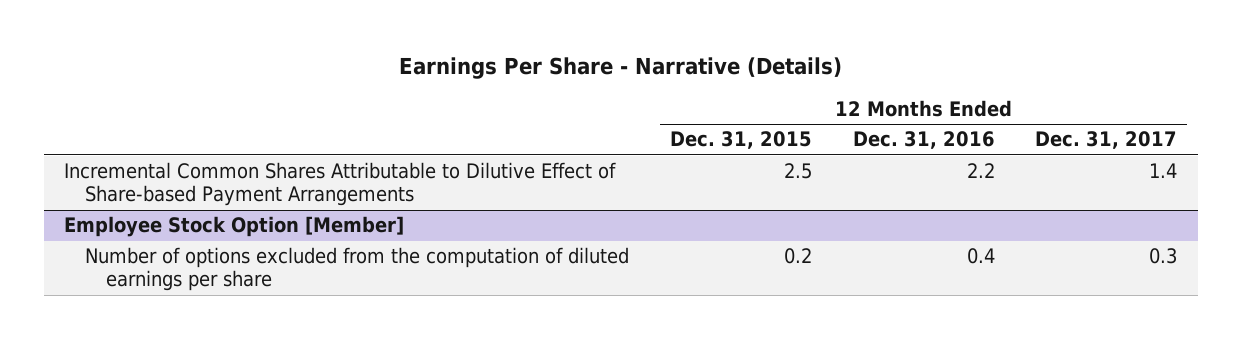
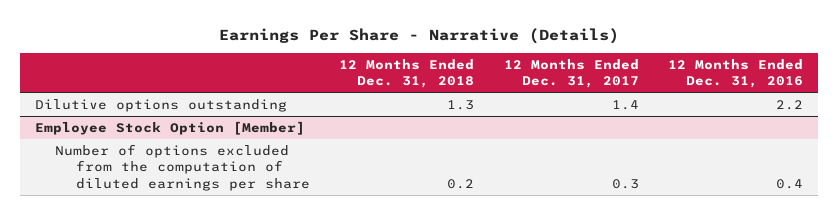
[670,131,813,150] Dec. 31, 2015 -> none
none -> [339,58,475,89] 12 Months Ended Dec. 31, 2018
[64,162,617,207] Incremental Common Shares Attributable to Dilutive Effect of Share-based Payment Arrangements -> [35,99,288,113] Dilutive options outstanding

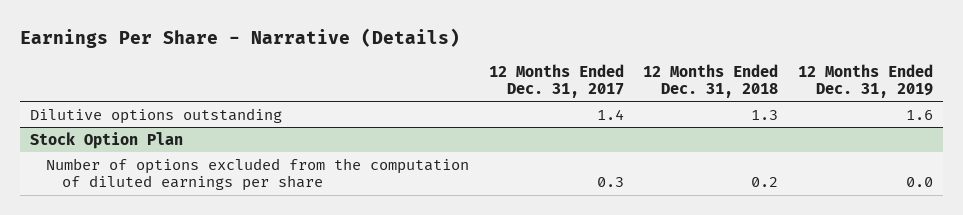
[668,58,804,89] 12 Months Ended Dec. 31, 2016 -> none
none -> [797,63,933,99] 12 Months Ended Dec. 31, 2019
[35,121,306,136] Employee Stock Option [Member] -> [30,131,184,149] Stock Option Plan

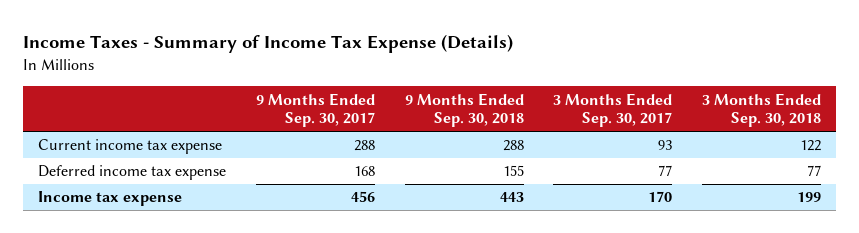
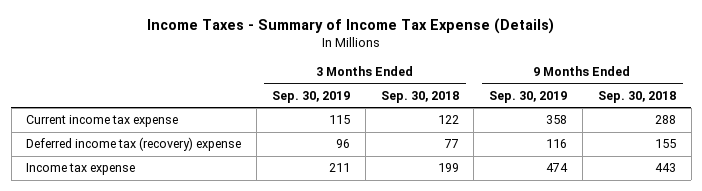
[255,92,375,128] 9 Months Ended Sep. 30, 2017 -> none
[553,92,673,128] 3 Months Ended Sep. 30, 2017 -> none
none -> [271,90,350,103] Sep. 30, 2019
none -> [489,90,568,103] Sep. 30, 2019
[38,165,227,181] Deferred income tax expense -> [26,137,242,152] Deferred income tax (recovery) expense

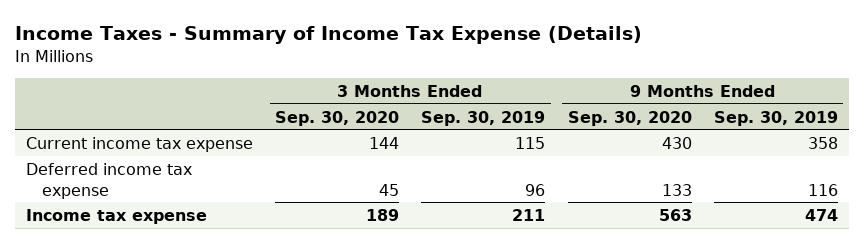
[380,90,459,103] Sep. 30, 2018 -> none
[597,90,676,103] Sep. 30, 2018 -> none
none -> [275,110,400,126] Sep. 30, 2020
none -> [567,110,692,126] Sep. 30, 2020
[26,137,242,152] Deferred income tax (recovery) expense -> [26,162,193,199] Deferred income tax expense

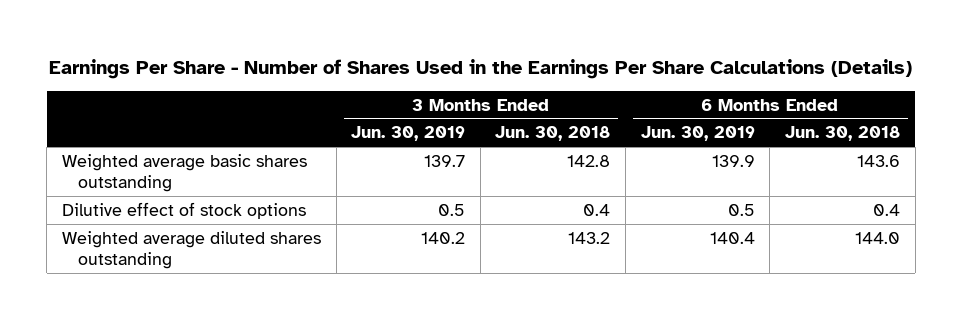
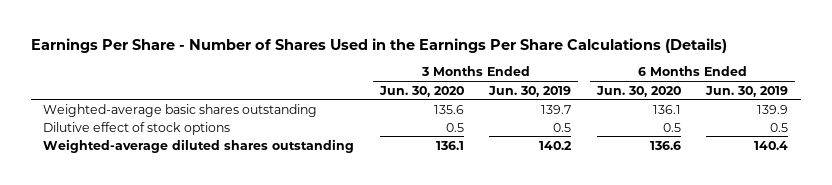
[495,126,611,142] Jun. 30, 2018 -> none
[785,126,901,142] Jun. 30, 2018 -> none
none -> [378,85,464,97] Jun. 30, 2020
none -> [595,85,681,97] Jun. 30, 2020
[61,153,307,192] Weighted average basic shares outstanding -> [43,103,318,117] Weighted-average basic shares outstanding
[61,230,321,269] Weighted average diluted shares outstanding -> [43,138,355,153] Weighted-average diluted shares outstanding

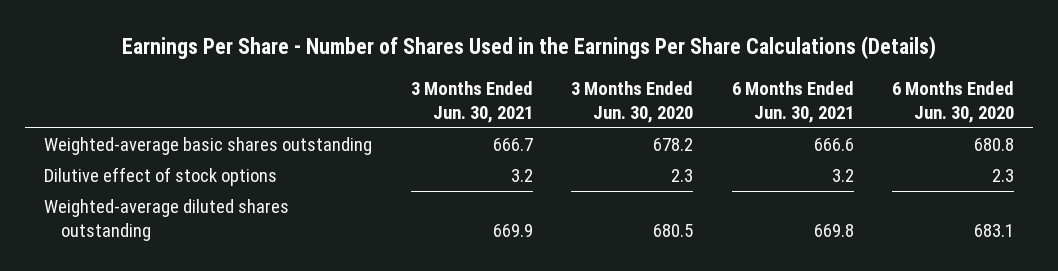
[488,85,572,97] Jun. 30, 2019 -> none
[705,85,789,97] Jun. 30, 2019 -> none
none -> [410,80,533,124] 3 Months Ended Jun. 30, 2021
none -> [731,80,854,124] 6 Months Ended Jun. 30, 2021
[433,104,464,114] 135.6 -> [653,138,694,152] 678.2
[652,104,681,114] 136.1 -> [974,138,1015,152] 680.8
[445,122,464,132] 0.5 -> [671,169,694,183] 2.3
[662,122,681,132] 0.5 -> [992,169,1015,183] 2.3
[435,140,464,150] 136.1 -> [653,224,694,238] 680.5
[649,140,681,150] 136.6 -> [974,224,1015,238] 683.1

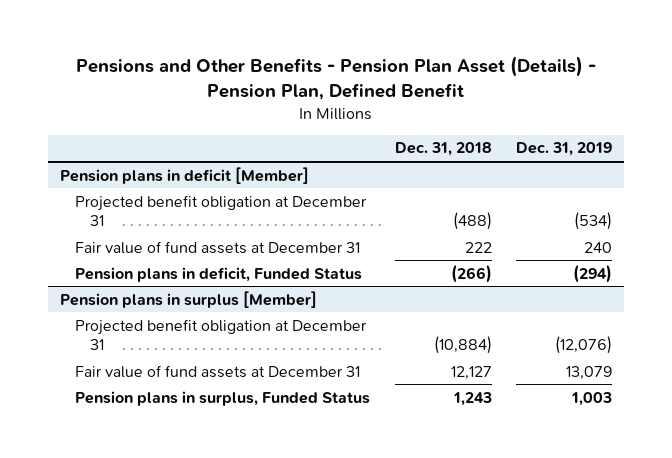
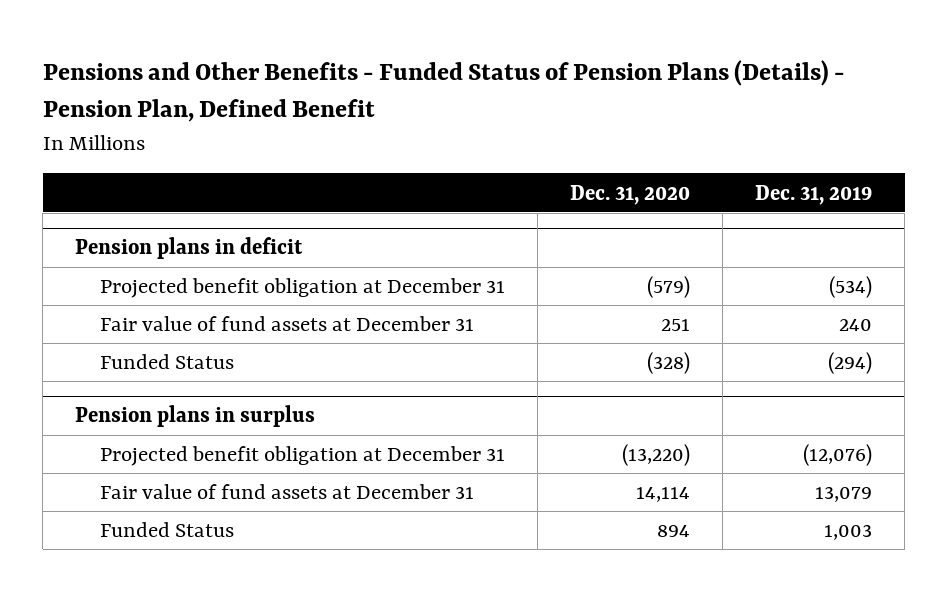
[75,56,596,101] Pensions and Other Benefits - Pension Plan Asset (Details) - Pension Plan, Defined Benefit -> [42,59,845,123] Pensions and Other Benefits - Funded Status of Pension Plans (Details) - Pension Plan, Defined Benefit
[394,142,492,157] Dec. 31, 2018 -> none
none -> [569,184,690,205] Dec. 31, 2020
[59,166,309,184] Pension plans in deficit [Member] -> [75,237,304,260] Pension plans in deficit
[75,266,363,282] Pension plans in deficit, Funded Status -> [99,354,234,370] Funded Status
[59,290,317,308] Pension plans in surplus [Member] -> [75,405,316,428] Pension plans in surplus
[75,390,371,406] Pension plans in surplus, Funded Status -> [99,522,234,538] Funded Status

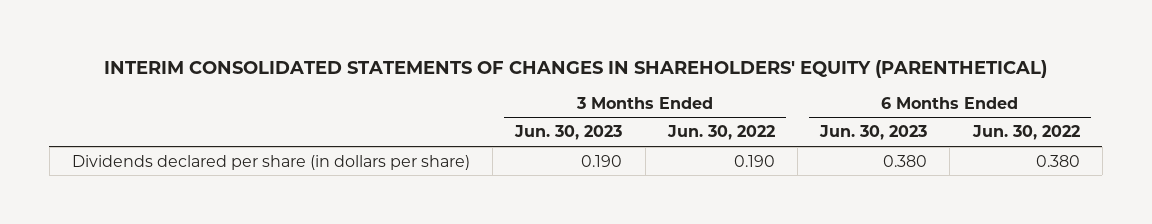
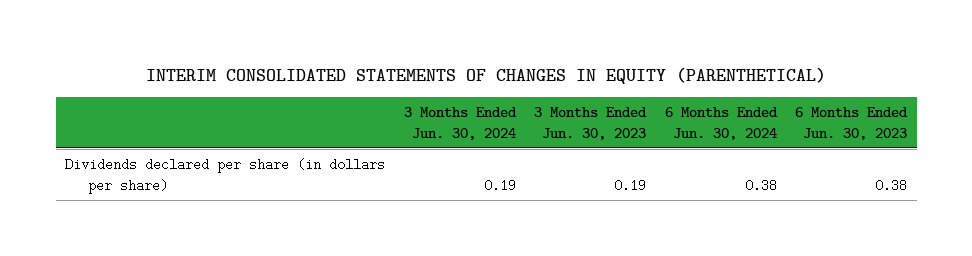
[103,59,1047,78] INTERIM CONSOLIDATED STATEMENTS OF CHANGES IN SHAREHOLDERS' EQUITY (PARENTHETICAL) -> [146,66,827,84] INTERIM CONSOLIDATED STATEMENTS OF CHANGES IN EQUITY (PARENTHETICAL)
[666,125,775,141] Jun. 30, 2022 -> none
[971,125,1080,141] Jun. 30, 2022 -> none
none -> [403,106,517,140] 3 Months Ended Jun. 30, 2024
none -> [664,106,778,140] 6 Months Ended Jun. 30, 2024
[581,154,623,167] 0.190 -> [614,178,647,192] 0.19
[883,154,928,167] 0.380 -> [875,178,908,192] 0.38

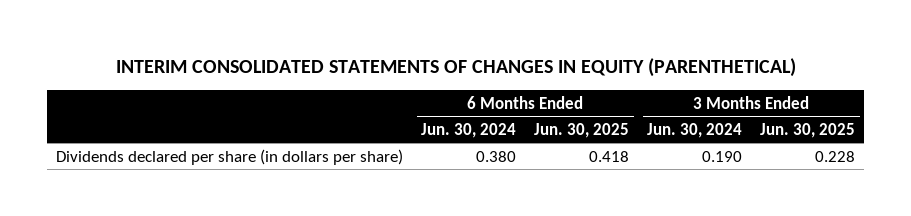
[534,106,648,140] 3 Months Ended Jun. 30, 2023 -> none
[795,106,909,140] 6 Months Ended Jun. 30, 2023 -> none
none -> [534,122,630,138] Jun. 30, 2025
none -> [760,122,856,138] Jun. 30, 2025
[483,178,516,192] 0.19 -> [702,150,743,162] 0.190
[744,178,777,192] 0.38 -> [476,150,517,162] 0.380

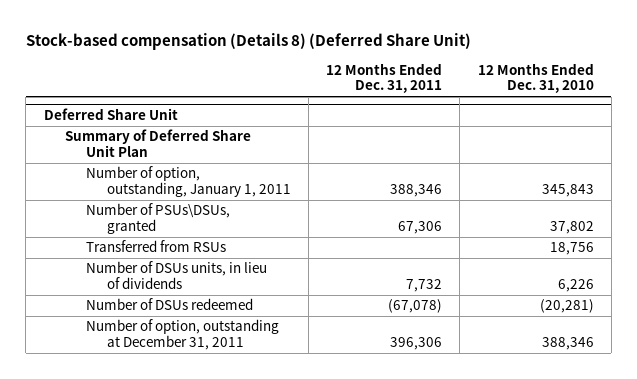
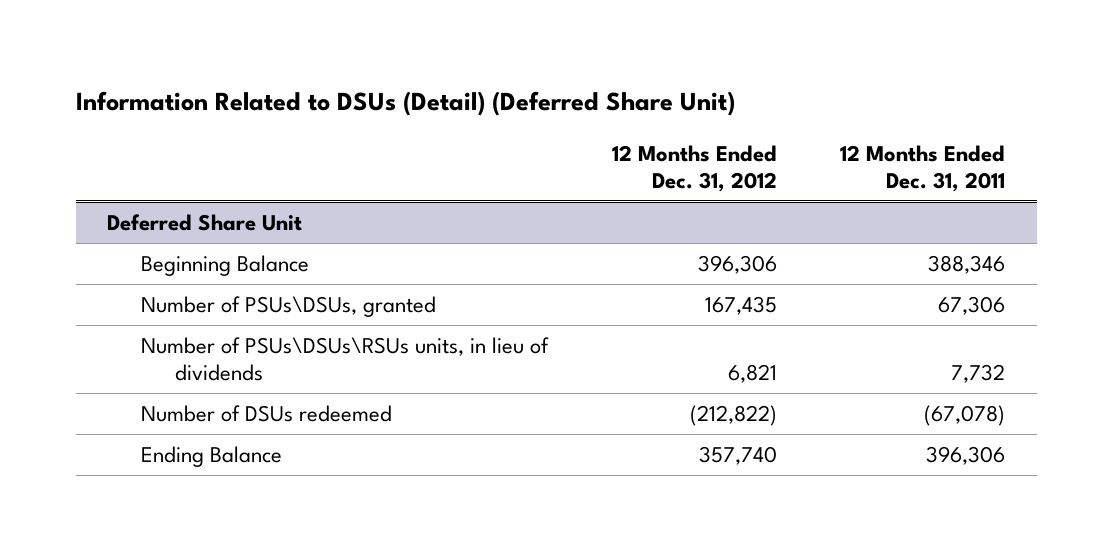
[25,33,471,51] Stock-based compensation (Details 8) (Deferred Share Unit) -> [75,91,735,117] Information Related to DSUs (Detail) (Deferred Share Unit)
[477,63,594,94] 12 Months Ended Dec. 31, 2010 -> none
none -> [611,144,777,192] 12 Months Ended Dec. 31, 2012
[64,129,251,157] Summary of Deferred Share Unit Plan -> none
[85,166,291,197] Number of option, outstanding, January 1, 2011 -> [141,254,310,276] Beginning Balance
[85,240,226,253] Transferred from RSUs -> none
[85,261,267,289] Number of DSUs units, in lieu of dividends -> [141,336,550,381] Number of PSUs\DSUs\RSUs units, in lieu of dividends
[85,319,279,350] Number of option, outstanding at December 31, 2011 -> [141,445,283,467] Ending Balance

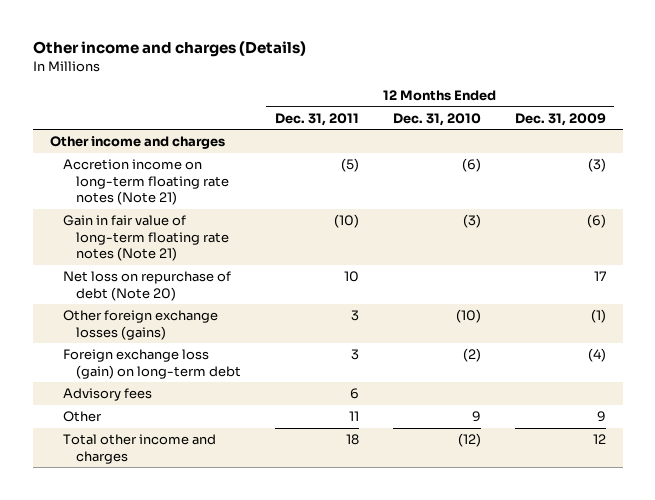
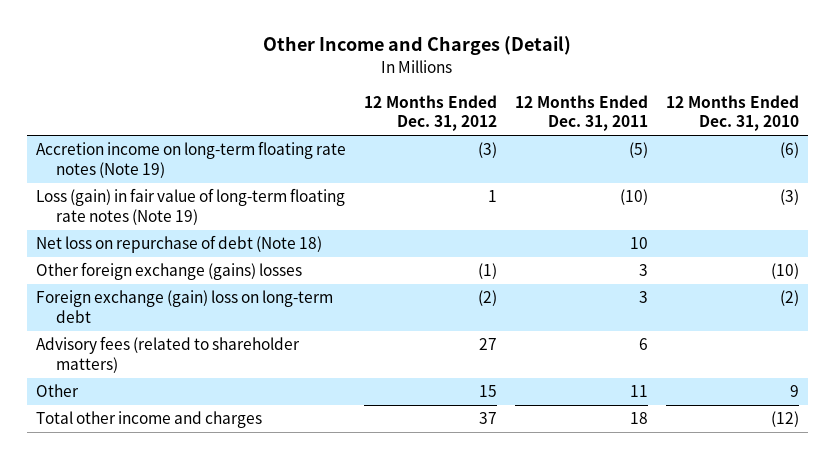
[32,41,306,58] Other income and charges (Details) -> [263,36,572,56] Other Income and Charges (Detail)
[514,112,606,126] Dec. 31, 2009 -> none
none -> [363,94,497,132] 12 Months Ended Dec. 31, 2012
[49,136,225,150] Other income and charges -> none
[62,159,229,206] Accretion income on long-term floating rate notes (Note 21) -> [35,141,346,178] Accretion income on long-term floating rate notes (Note 19)
[62,215,229,262] Gain in fair value of long-term floating rate notes (Note 21) -> [35,188,345,225] Loss (gain) in fair value of long-term floating rate notes (Note 19)
[62,271,231,301] Net loss on repurchase of debt (Note 20) -> [35,235,322,254] Net loss on repurchase of debt (Note 18)
[62,310,218,340] Other foreign exchange losses (gains) -> [35,262,302,281] Other foreign exchange (gains) losses
[62,349,241,379] Foreign exchange loss (gain) on long-term debt -> [35,290,333,323] Foreign exchange (gain) loss on long-term debt
[62,388,152,402] Advisory fees -> [35,336,300,373] Advisory fees (related to shareholder matters)

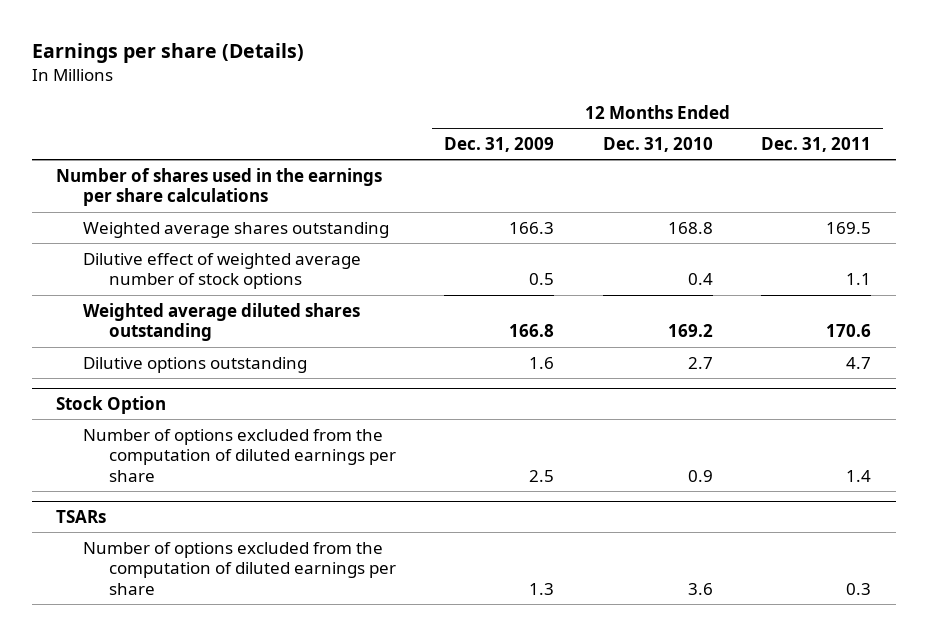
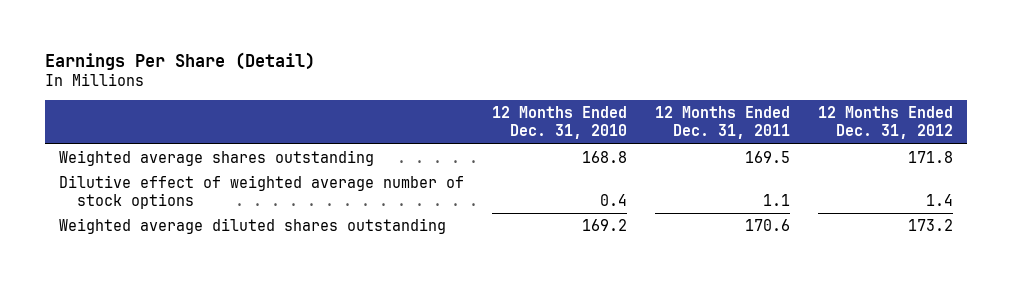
[31,43,304,64] Earnings per share (Details) -> [44,51,315,70] Earnings Per Share (Detail)
[444,136,555,152] Dec. 31, 2009 -> none
none -> [817,106,953,140] 12 Months Ended Dec. 31, 2012
[56,167,383,207] Number of shares used in the earnings per share calculations -> none
[82,356,307,373] Dilutive options outstanding -> none
[56,395,167,414] Stock Option -> none
[82,428,396,482] Number of options excluded from the computation of diluted earnings per share -> none
[56,509,107,523] TSARs -> none
[82,541,396,595] Number of options excluded from the computation of diluted earnings per share -> none

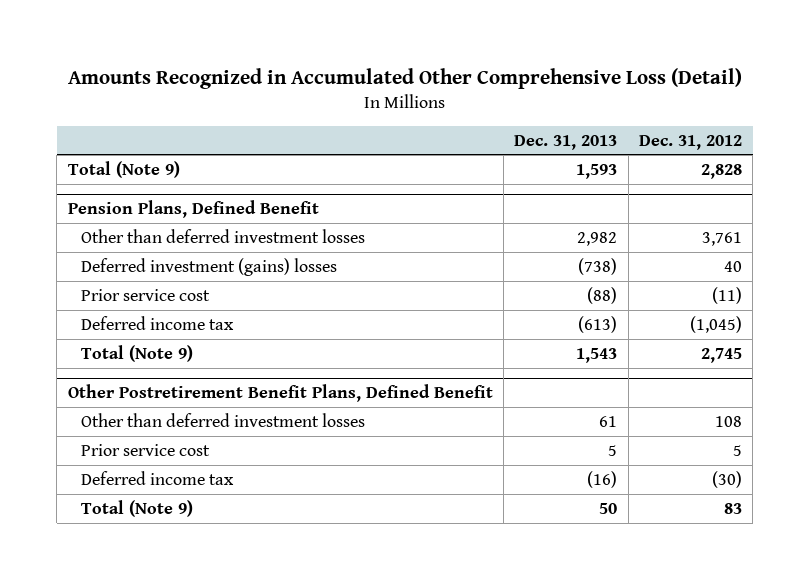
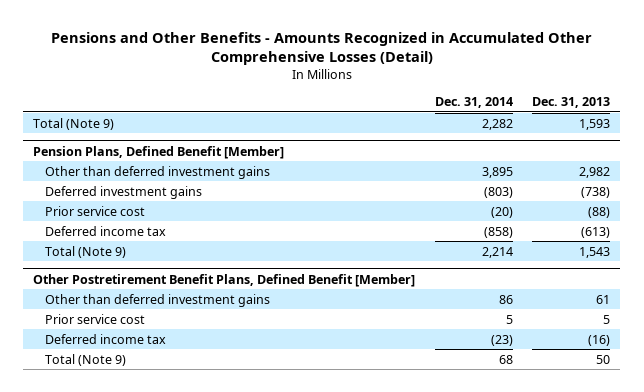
[67,68,742,90] Amounts Recognized in Accumulated Other Comprehensive Loss (Detail) -> [50,31,592,66] Pensions and Other Benefits - Amounts Recognized in Accumulated Other Comprehensive Losses (Detail)
[638,134,742,150] Dec. 31, 2012 -> none
none -> [434,96,513,108] Dec. 31, 2014
[67,200,319,219] Pension Plans, Defined Benefit -> [33,145,285,159] Pension Plans, Defined Benefit [Member]
[81,228,366,243] Other than deferred investment losses -> [45,165,271,179] Other than deferred investment gains
[81,257,338,276] Deferred investment (gains) losses -> [45,185,203,199] Deferred investment gains
[67,384,493,403] Other Postretirement Benefit Plans, Defined Benefit -> [33,273,416,287] Other Postretirement Benefit Plans, Defined Benefit [Member]
[81,412,366,427] Other than deferred investment losses -> [45,293,271,307] Other than deferred investment gains

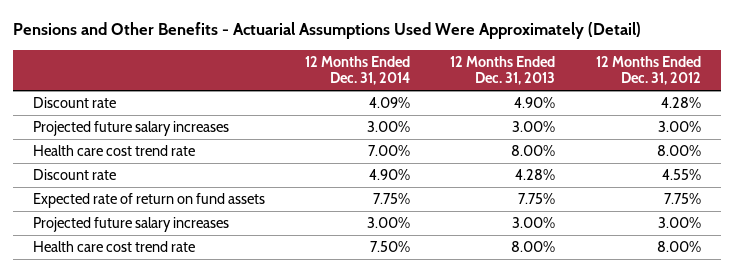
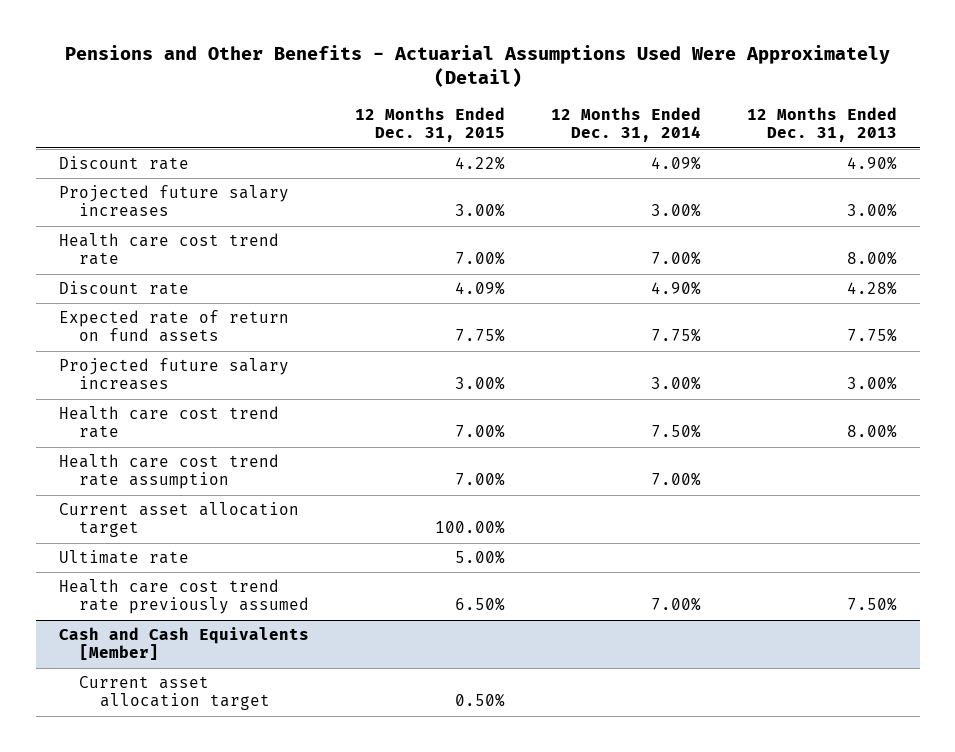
[595,55,701,86] 12 Months Ended Dec. 31, 2012 -> none
none -> [355,107,506,143] 12 Months Ended Dec. 31, 2015
none -> [58,454,279,490] Health care cost trend rate assumption
none -> [58,502,299,538] Current asset allocation target
none -> [58,550,189,565] Ultimate rate
none -> [58,579,310,615] Health care cost trend rate previously assumed
none -> [58,627,309,661] Cash and Cash Equivalents [Member]
none -> [79,676,271,711] Current asset allocation target

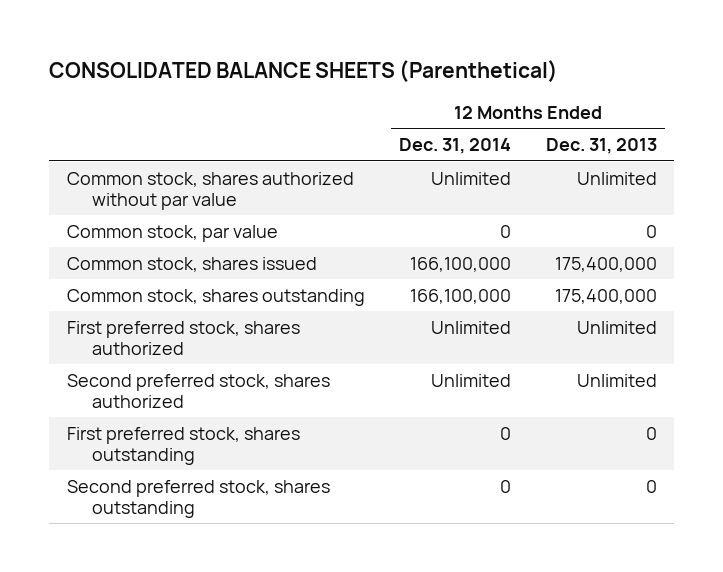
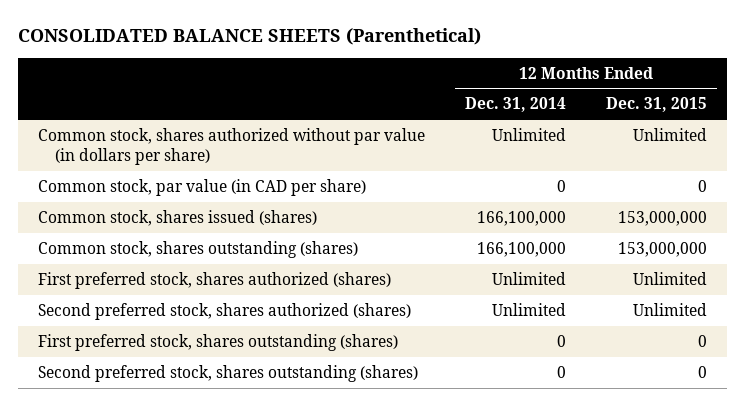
[545,137,657,154] Dec. 31, 2013 -> none
none -> [605,97,707,113] Dec. 31, 2015
[66,171,354,210] Common stock, shares authorized without par value -> [37,127,425,165] Common stock, shares authorized without par value (in dollars per share)
[66,224,278,242] Common stock, par value -> [37,178,366,196] Common stock, par value (in CAD per share)
[66,256,317,272] Common stock, shares issued -> [37,209,317,226] Common stock, shares issued (shares)
[66,288,365,306] Common stock, shares outstanding -> [37,240,358,258] Common stock, shares outstanding (shares)
[66,320,300,355] First preferred stock, shares authorized -> [37,271,391,289] First preferred stock, shares authorized (shares)
[66,373,330,408] Second preferred stock, shares authorized -> [37,302,411,320] Second preferred stock, shares authorized (shares)
[66,426,300,465] First preferred stock, shares outstanding -> [37,333,398,351] First preferred stock, shares outstanding (shares)
[66,479,330,518] Second preferred stock, shares outstanding -> [37,364,418,382] Second preferred stock, shares outstanding (shares)

